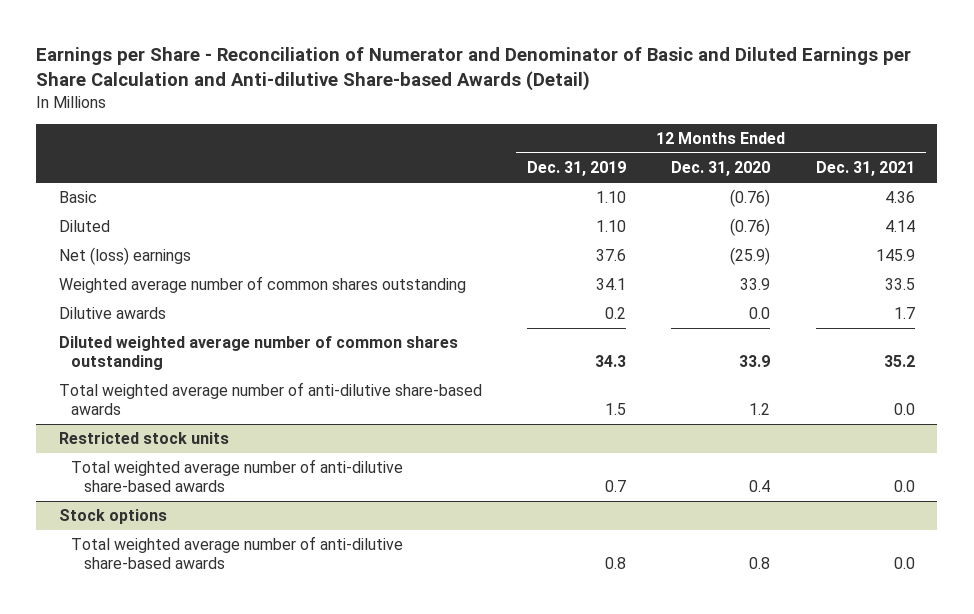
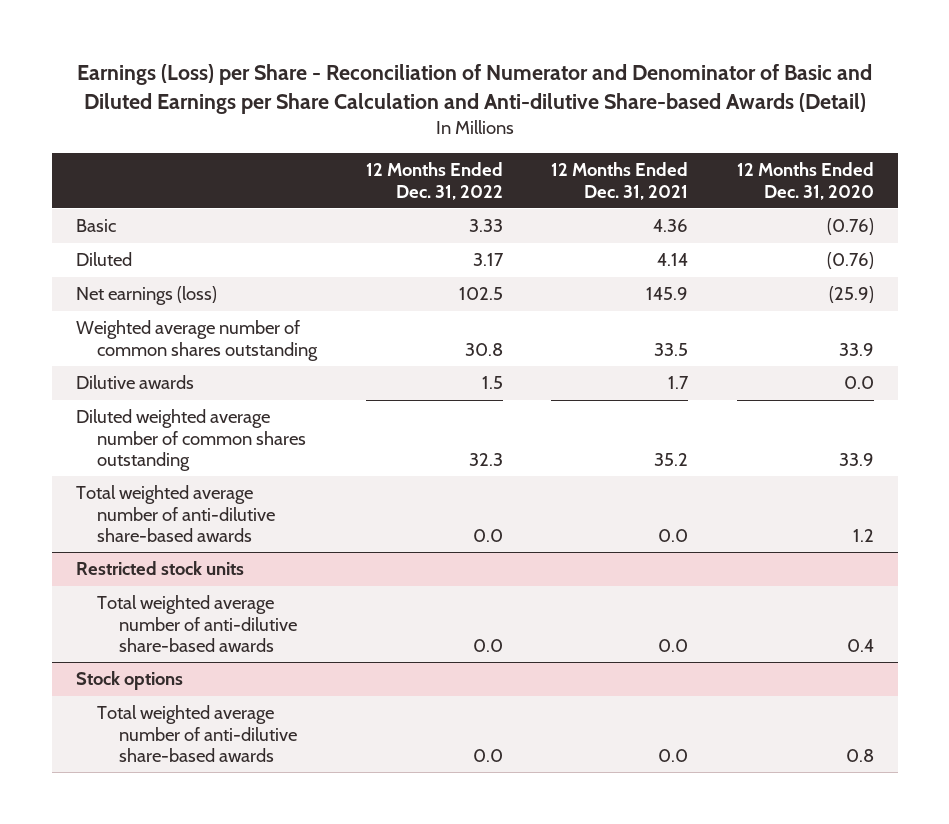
[36,47,912,91] Earnings per Share - Reconciliation of Numerator and Denominator of Basic and Diluted Earnings per Share Calculation and Anti-dilutive Share-based Awards (Detail) -> [76,64,872,115] Earnings (Loss) per Share - Reconciliation of Numerator and Denominator of Basic and Diluted Earnings per Share Calculation and Anti-dilutive Share-based Awards (Detail)
[527,161,627,177] Dec. 31, 2019 -> none
none -> [365,162,503,200] 12 Months Ended Dec. 31, 2022
[58,247,191,266] Net (loss) earnings -> [75,286,217,306] Net earnings (loss)

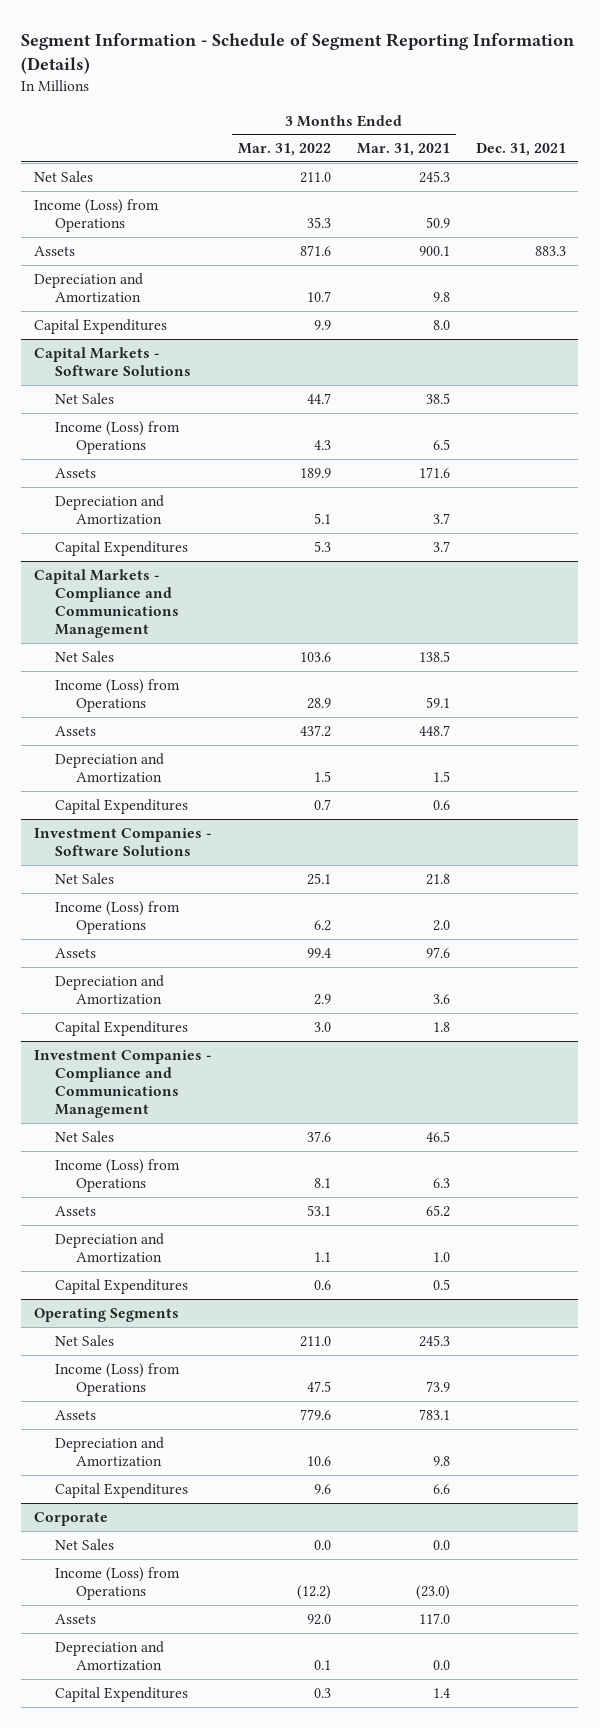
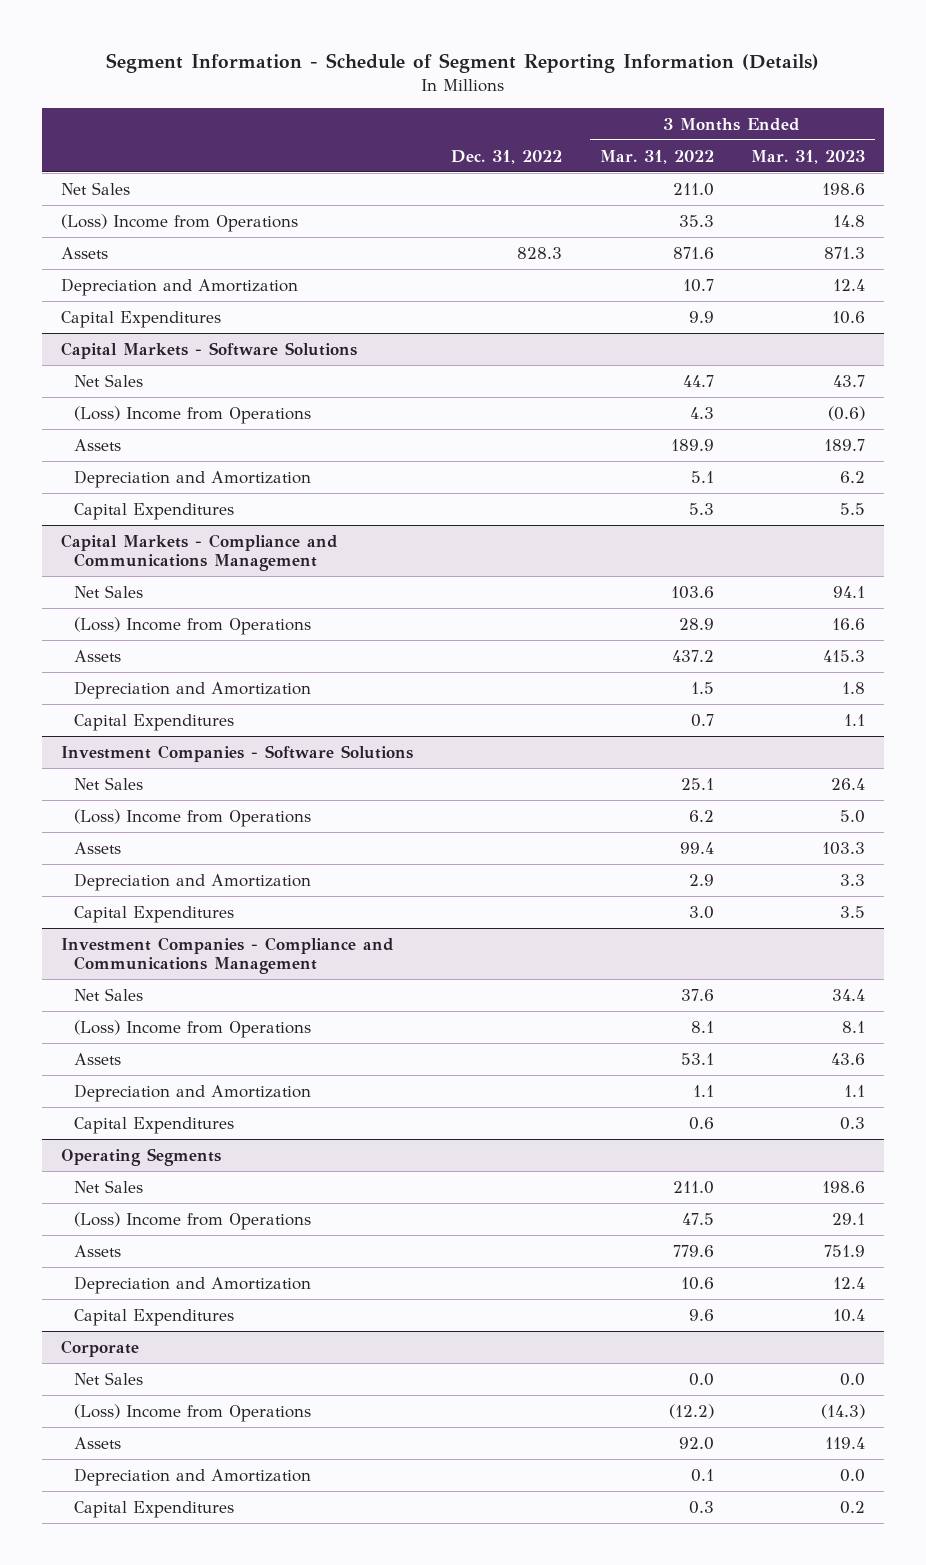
[356,143,450,157] Mar. 31, 2021 -> none
[475,143,566,157] Dec. 31, 2021 -> none
none -> [450,149,562,164] Dec. 31, 2022
none -> [751,149,866,164] Mar. 31, 2023
[34,198,160,232] Income (Loss) from Operations -> [61,213,299,232] (Loss) Income from Operations
[55,420,181,454] Income (Loss) from Operations -> [74,405,312,424] (Loss) Income from Operations
[55,678,181,712] Income (Loss) from Operations -> [74,616,312,635] (Loss) Income from Operations
[55,900,181,934] Income (Loss) from Operations -> [74,808,312,827] (Loss) Income from Operations
[55,1158,181,1192] Income (Loss) from Operations -> [74,1019,312,1038] (Loss) Income from Operations
[55,1362,181,1396] Income (Loss) from Operations -> [74,1211,312,1230] (Loss) Income from Operations
[55,1566,181,1600] Income (Loss) from Operations -> [74,1403,312,1422] (Loss) Income from Operations

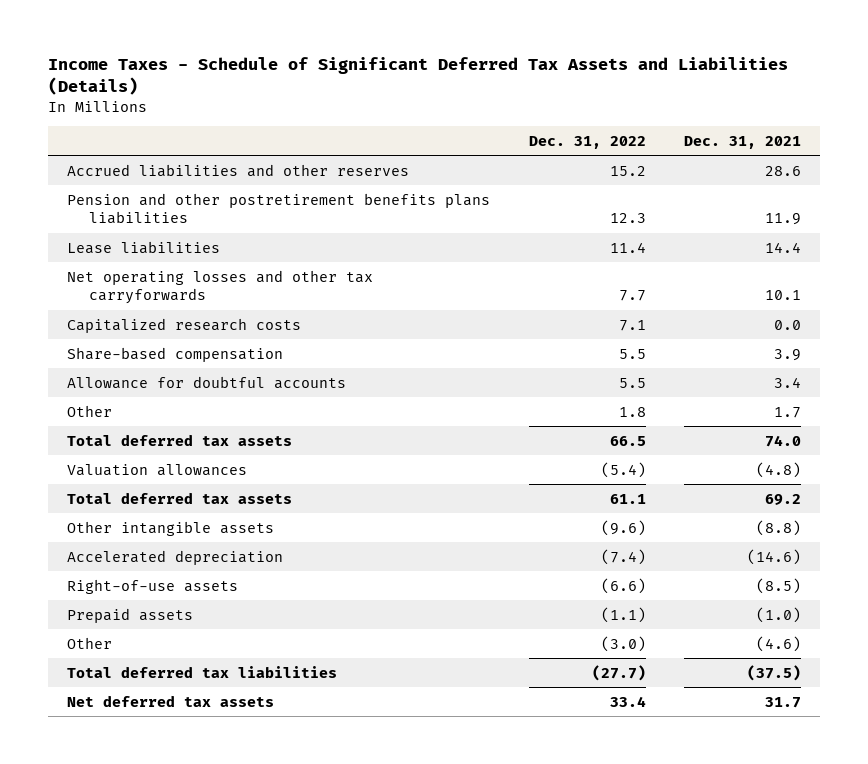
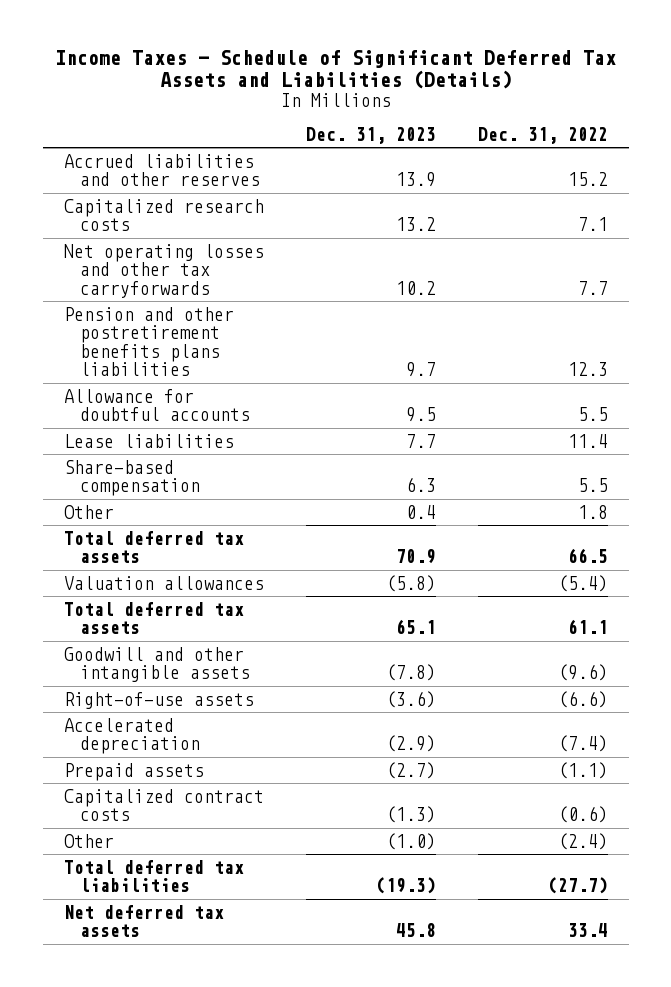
[684,135,802,149] Dec. 31, 2021 -> none
none -> [305,127,436,145] Dec. 31, 2023
[67,317,302,333] Capitalized research costs -> [63,198,264,232] Capitalized research costs
[67,269,374,305] Net operating losses and other tax carryforwards -> [63,243,264,298] Net operating losses and other tax carryforwards
[67,375,347,389] Allowance for doubtful accounts -> [63,388,250,422] Allowance for doubtful accounts
[67,520,275,536] Other intangible assets -> [63,646,250,683] Goodwill and other intangible assets
[67,549,284,565] Accelerated depreciation -> [63,717,200,755] Accelerated depreciation
none -> [63,788,264,822] Capitalized contract costs
[600,635,646,652] (3.0) -> [557,832,608,850] (2.4)

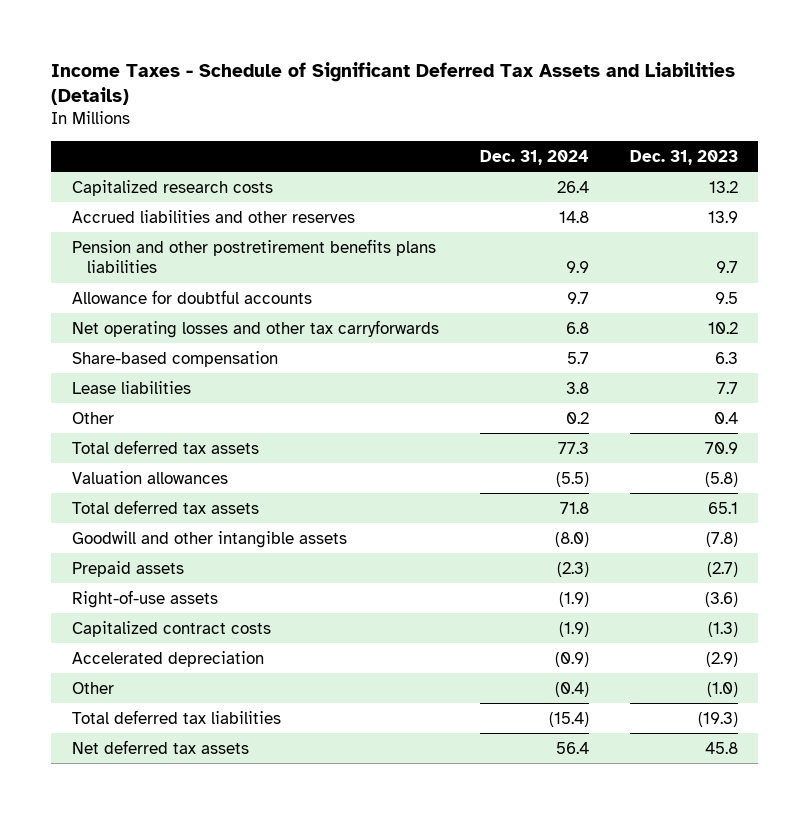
[477,127,608,145] Dec. 31, 2022 -> none
none -> [479,149,589,165] Dec. 31, 2024
[63,153,260,187] Accrued liabilities and other reserves -> [71,209,355,223] Accrued liabilities and other reserves
[63,243,264,298] Net operating losses and other tax carryforwards -> [71,319,439,338] Net operating losses and other tax carryforwards
[63,433,234,448] Lease liabilities -> [71,380,191,394] Lease liabilities
[63,691,254,709] Right-of-use assets -> [71,589,218,608] Right-of-use assets
[63,717,200,755] Accelerated depreciation -> [71,650,264,667] Accelerated depreciation

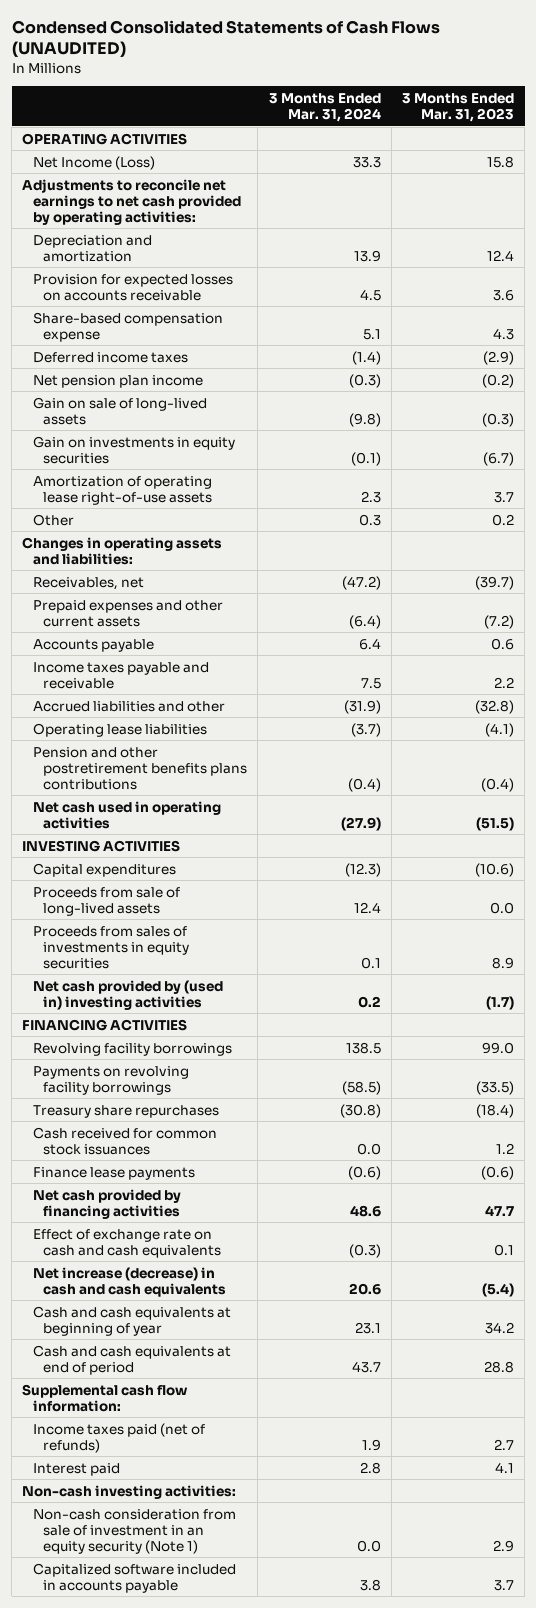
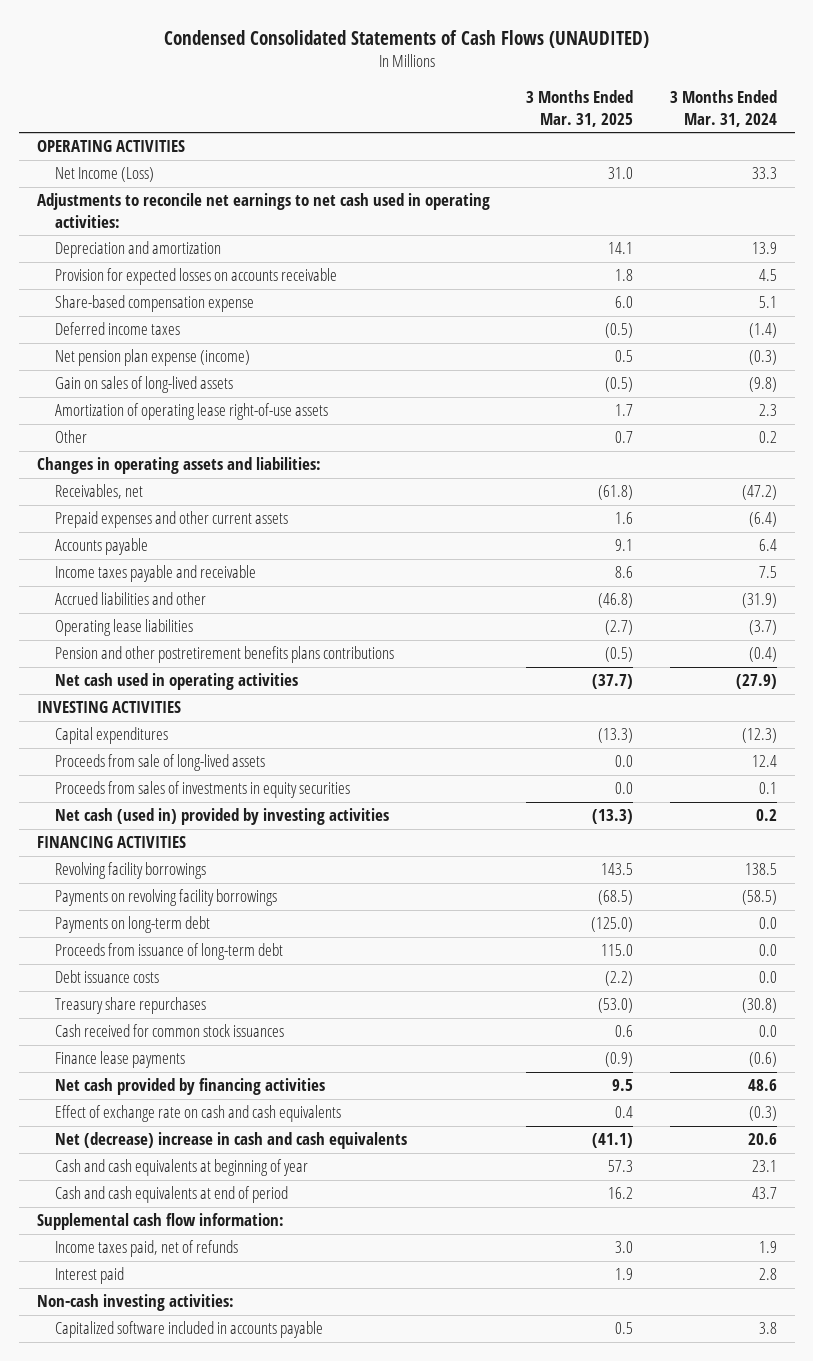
[402,93,515,123] 3 Months Ended Mar. 31, 2023 -> none
none -> [526,90,634,127] 3 Months Ended Mar. 31, 2025
[22,178,241,225] Adjustments to reconcile net earnings to net cash provided by operating activities: -> [36,193,490,228] Adjustments to reconcile net earnings to net cash used in operating activities:
[32,435,235,464] Gain on investments in equity securities -> none
[32,374,203,388] Net pension plan income -> [54,349,250,367] Net pension plan expense (income)
[32,396,207,425] Gain on sale of long-lived assets -> [54,376,233,394] Gain on sales of long-lived assets
[358,513,381,526] 0.3 -> [758,431,777,444] 0.2
[32,979,223,1010] Net cash provided by (used in) investing activities -> [54,808,389,826] Net cash (used in) provided by investing activities
none -> [54,916,210,934] Payments on long-term debt
none -> [54,943,283,961] Proceeds from issuance of long-term debt
none -> [54,970,159,984] Debt issuance costs
[32,1266,227,1297] Net increase (decrease) in cash and cash equivalents -> [54,1132,407,1150] Net (decrease) increase in cash and cash equivalents
[32,1422,205,1453] Income taxes paid (net of refunds) -> [54,1240,238,1258] Income taxes paid, net of refunds
[32,1508,236,1554] Non-cash consideration from sale of investment in an equity security (Note 1) -> none

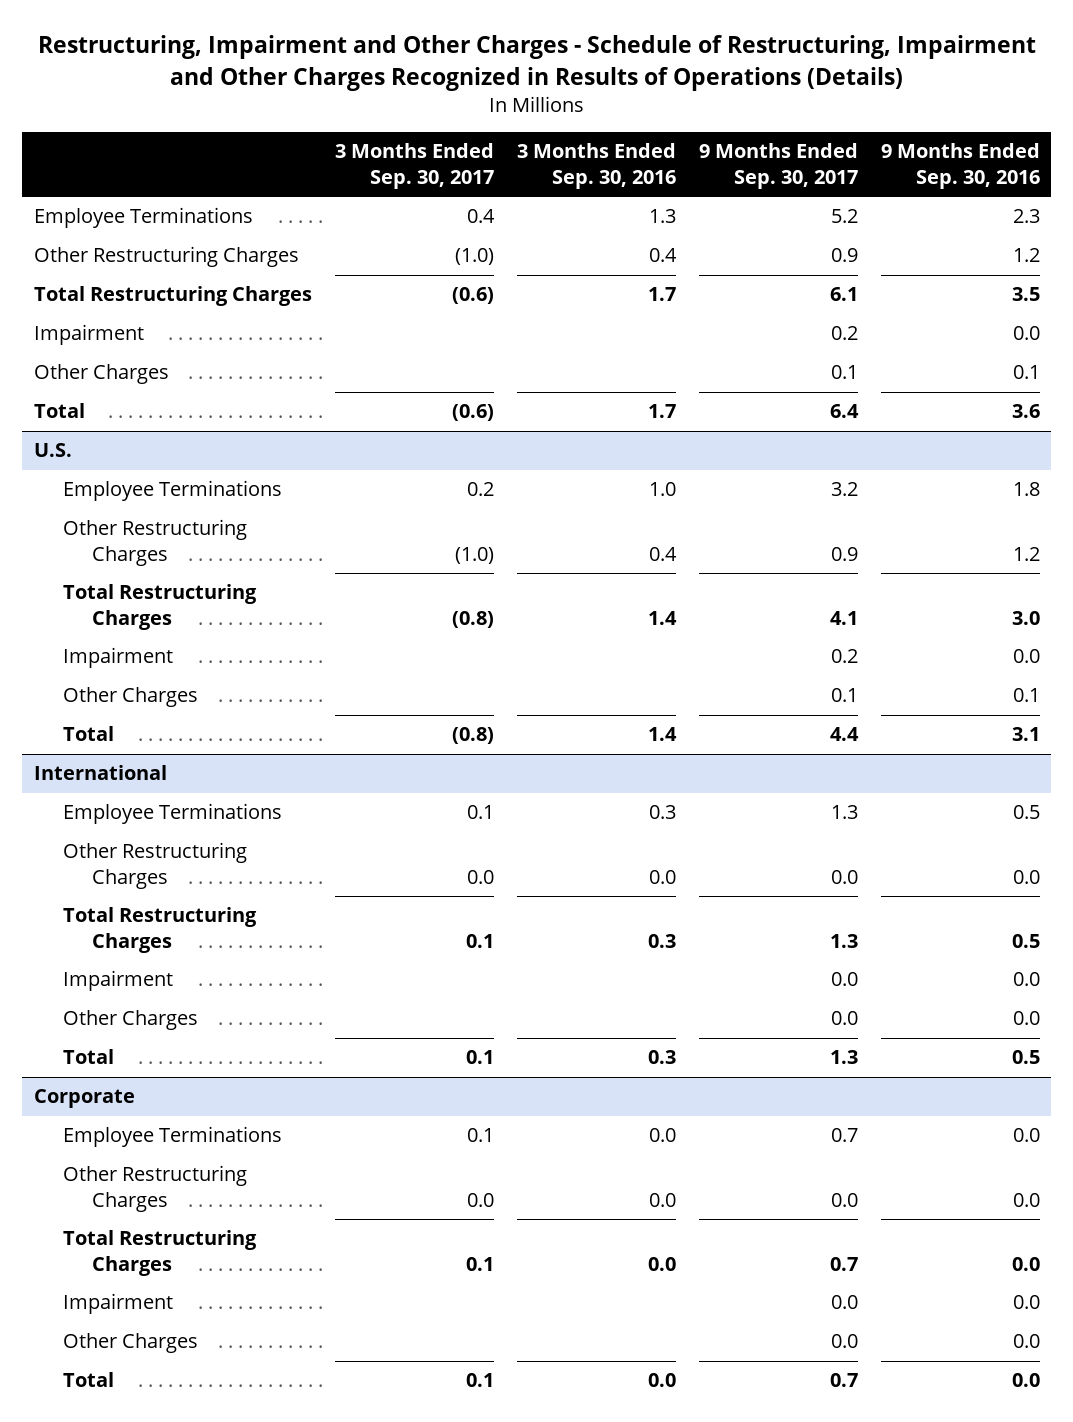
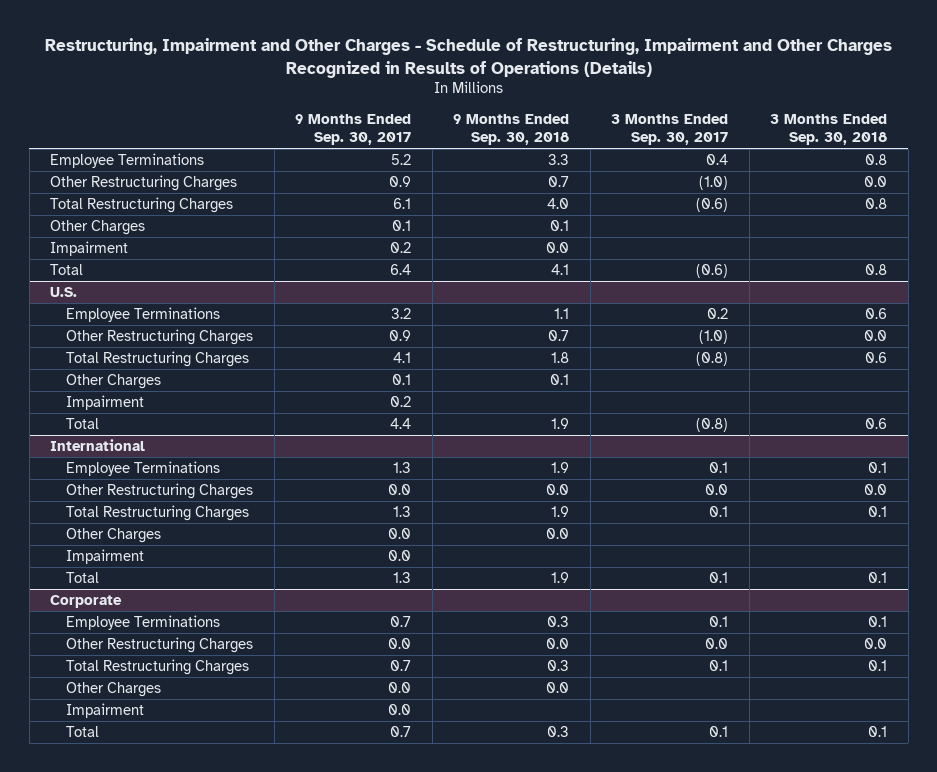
[516,143,676,189] 3 Months Ended Sep. 30, 2016 -> none
[880,143,1040,189] 9 Months Ended Sep. 30, 2016 -> none
none -> [453,113,570,145] 9 Months Ended Sep. 30, 2018
none -> [770,113,888,145] 3 Months Ended Sep. 30, 2018
[33,324,144,346] Impairment -> [50,241,129,257] Impairment
[63,647,174,669] Impairment -> [65,395,144,411] Impairment
[63,970,174,992] Impairment -> [65,549,144,565] Impairment
[63,1293,174,1315] Impairment -> [65,703,144,719] Impairment

